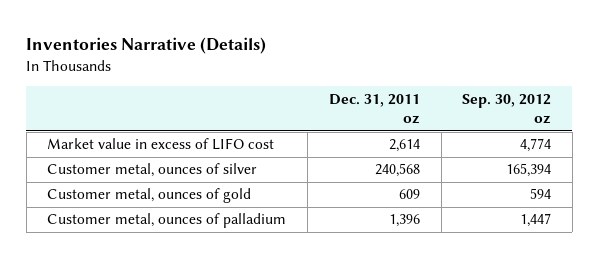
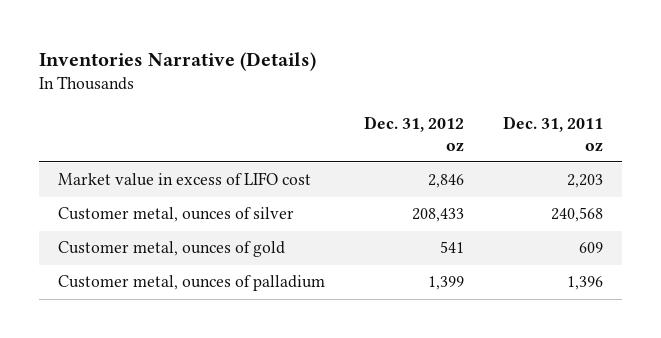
[462,93,552,125] Sep. 30, 2012 oz -> none
none -> [363,115,464,152] Dec. 31, 2012 oz
[388,139,420,153] 2,614 -> [566,174,603,189] 2,203

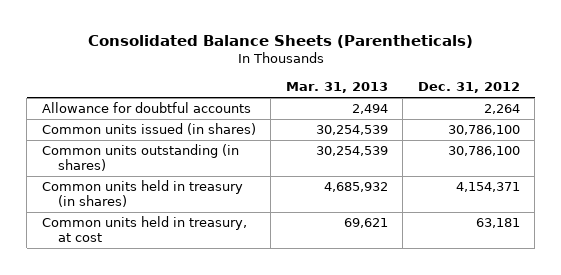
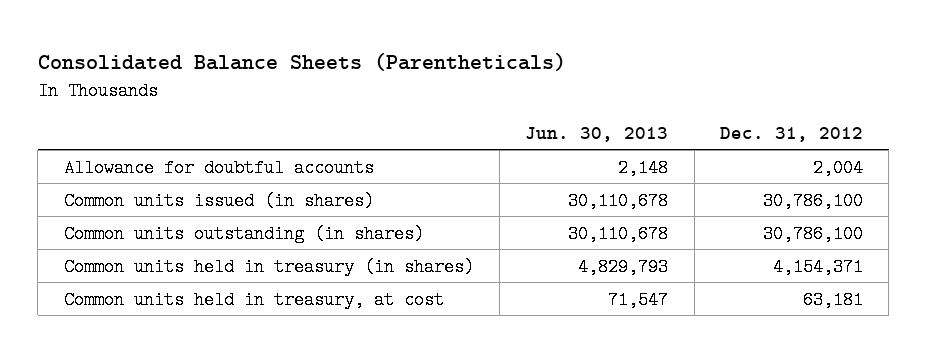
[285,82,388,94] Mar. 31, 2013 -> none
none -> [525,126,669,142] Jun. 30, 2013
[483,104,520,115] 2,264 -> [812,158,863,177] 2,004

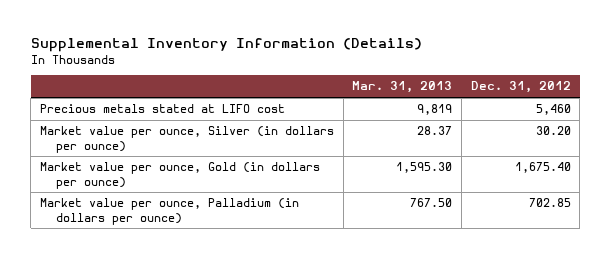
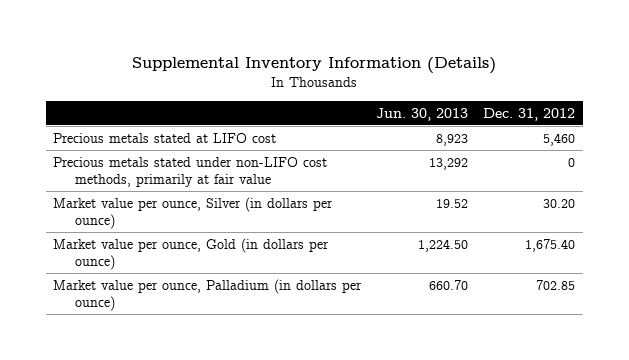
[352,81,453,94] Mar. 31, 2013 -> none
none -> [376,107,469,121] Jun. 30, 2013
none -> [53,156,328,187] Precious metals stated under non-LIFO cost methods, primarily at fair value

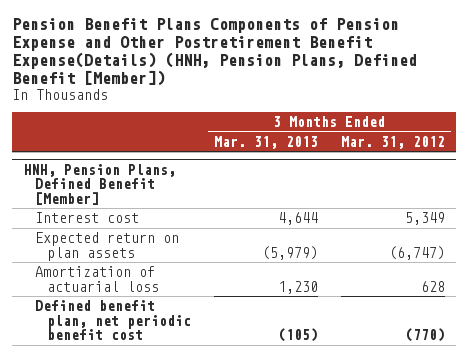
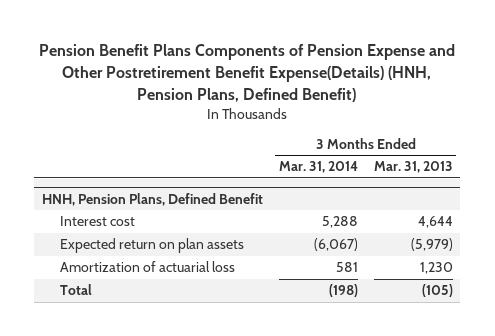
[12,18,418,87] Pension Benefit Plans Components of Pension Expense and Other Postretirement Benefit Expense(Details) (HNH, Pension Plans, Defined Benefit [Member]) -> [39,44,456,102] Pension Benefit Plans Components of Pension Expense and Other Postretirement Benefit Expense(Details) (HNH, Pension Plans, Defined Benefit)
[340,135,445,149] Mar. 31, 2012 -> none
none -> [278,161,358,174] Mar. 31, 2014
[23,163,176,205] HNH, Pension Plans, Defined Benefit [Member] -> [42,192,264,206] HNH, Pension Plans, Defined Benefit
[35,300,191,341] Defined benefit plan, net periodic benefit cost -> [60,284,93,296] Total

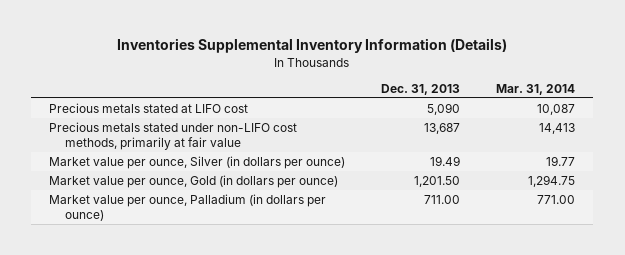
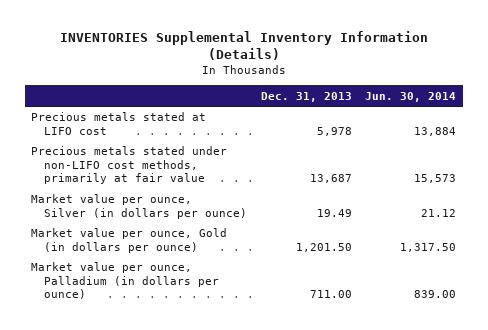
[117,38,508,54] Inventories Supplemental Inventory Information (Details) -> [59,30,428,61] INVENTORIES Supplemental Inventory Information (Details)
[496,83,576,95] Mar. 31, 2014 -> none
none -> [365,91,457,102] Jun. 30, 2014
[427,102,461,115] 5,090 -> [316,126,352,136] 5,978

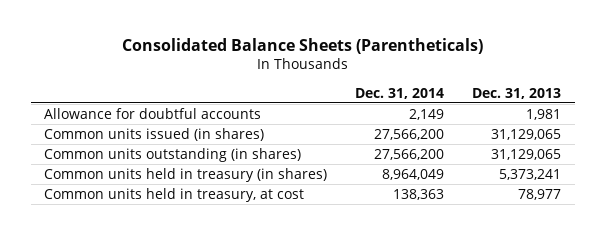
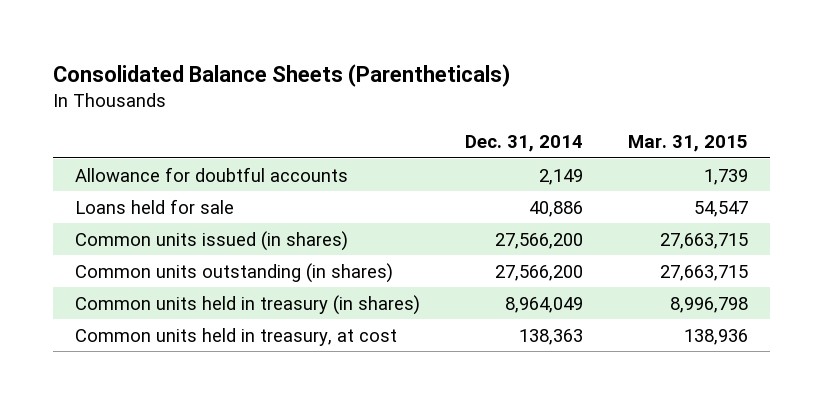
[472,87,562,99] Dec. 31, 2013 -> none
none -> [627,135,748,153] Mar. 31, 2015
none -> [75,198,235,214] Loans held for sale

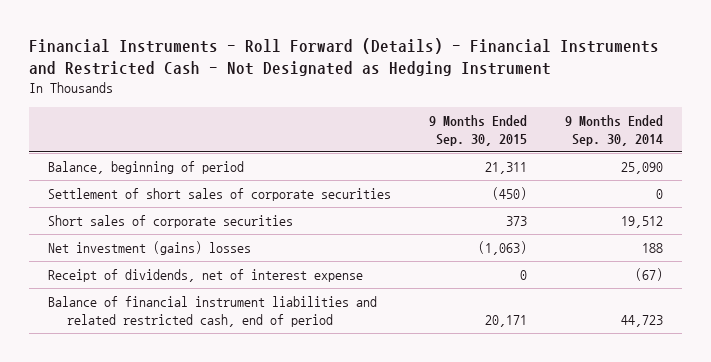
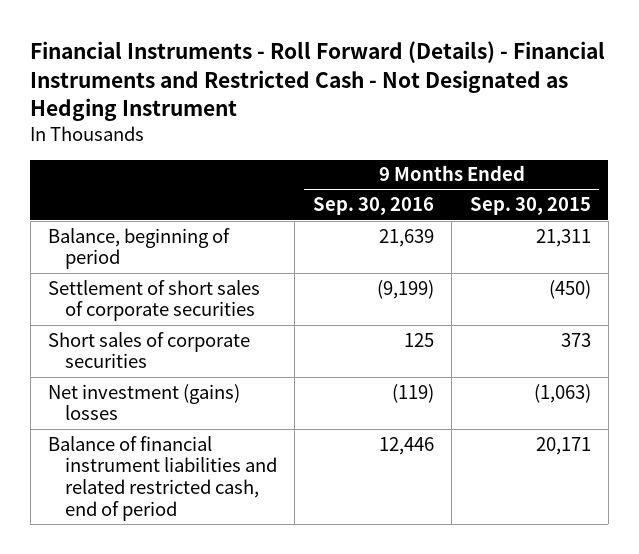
[564,114,663,146] 9 Months Ended Sep. 30, 2014 -> none
none -> [312,197,434,216] Sep. 30, 2016
[48,268,364,282] Receipt of dividends, net of interest expense -> none

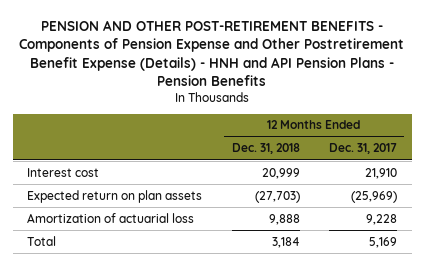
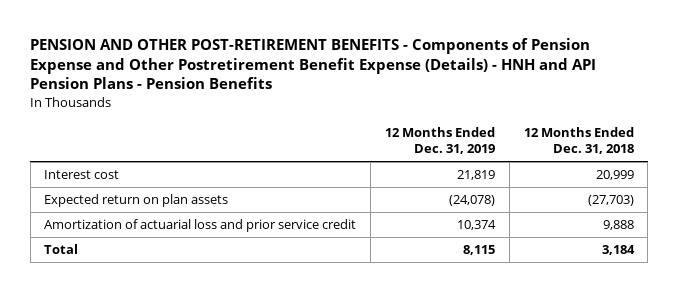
[328,143,397,155] Dec. 31, 2017 -> none
none -> [385,126,496,154] 12 Months Ended Dec. 31, 2019
[27,212,195,223] Amortization of actuarial loss -> [44,219,357,233] Amortization of actuarial loss and prior service credit

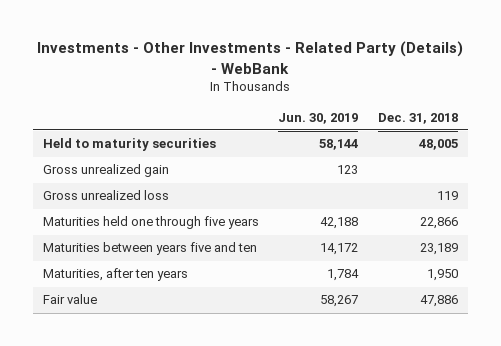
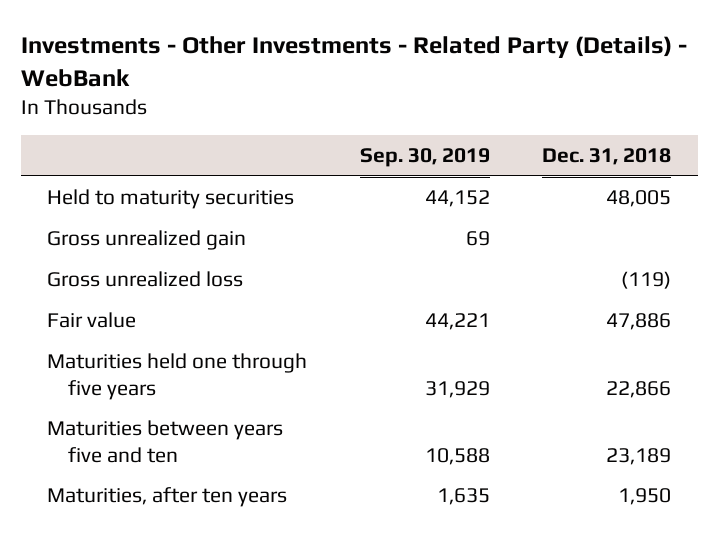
[278,112,359,124] Jun. 30, 2019 -> none
none -> [359,148,490,168] Sep. 30, 2019
[437,191,459,201] 119 -> [621,271,672,290] (119)
[42,294,97,305] Fair value -> [47,312,137,329] Fair value

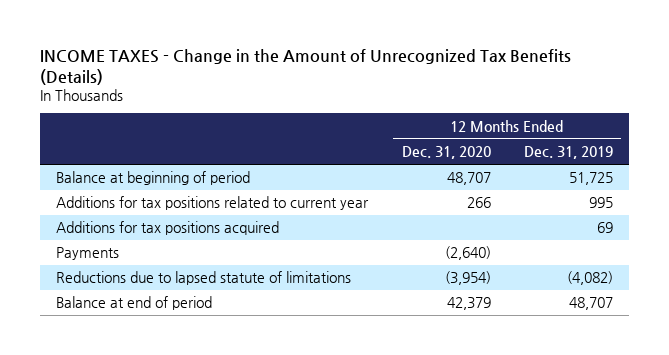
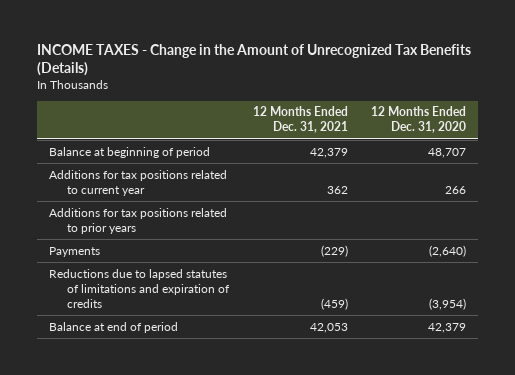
[523,146,613,160] Dec. 31, 2019 -> none
none -> [252,106,348,134] 12 Months Ended Dec. 31, 2021
[56,221,280,236] Additions for tax positions acquired -> none
none -> [48,207,227,234] Additions for tax positions related to prior years
[56,271,352,286] Reductions due to lapsed statute of limitations -> [48,268,231,308] Reductions due to lapsed statutes of limitations and expiration of credits

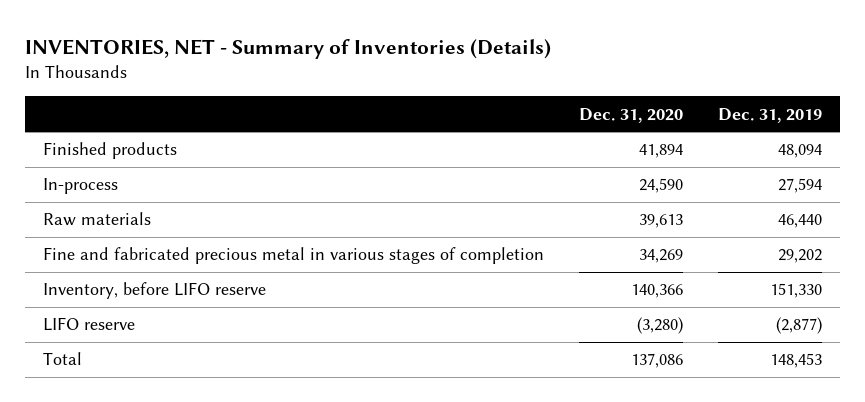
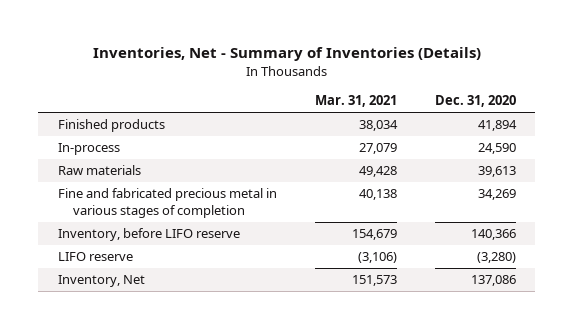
[25,38,552,59] INVENTORIES, NET - Summary of Inventories (Details) -> [92,47,481,62] Inventories, Net - Summary of Inventories (Details)
[718,107,823,123] Dec. 31, 2019 -> none
none -> [314,94,397,107] Mar. 31, 2021
[42,352,82,366] Total -> [57,275,145,288] Inventory, Net

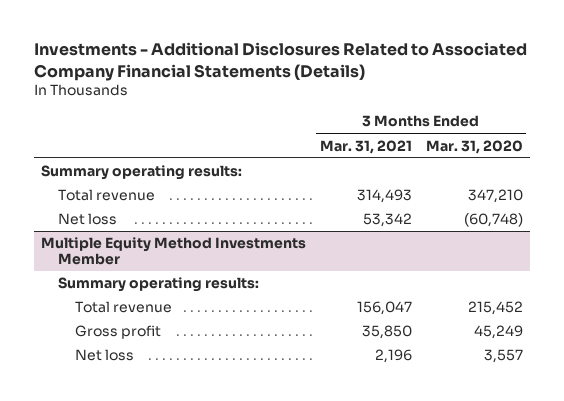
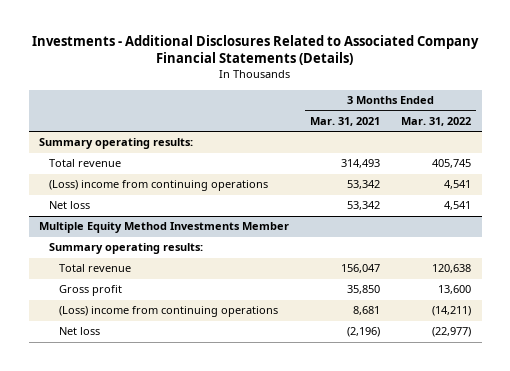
[425,139,523,154] Mar. 31, 2020 -> none
none -> [401,116,472,126] Mar. 31, 2022
none -> [49,180,269,192] (Loss) income from continuing operations
none -> [59,306,279,318] (Loss) income from continuing operations
[374,349,412,364] 2,196 -> [347,327,381,338] (2,196)

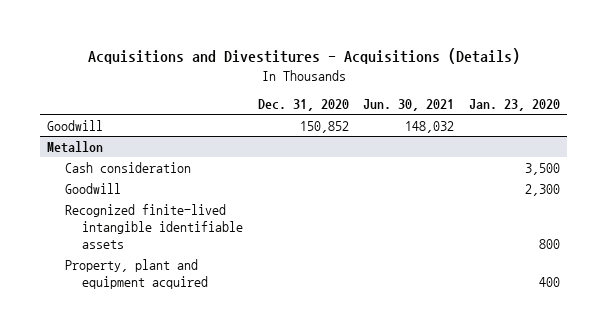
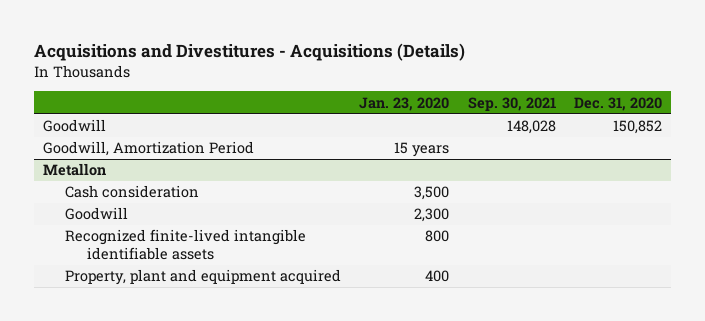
[363,99,455,112] Jun. 30, 2021 -> none
none -> [467,96,556,111] Sep. 30, 2021
none -> [43,141,255,157] Goodwill, Amortization Period

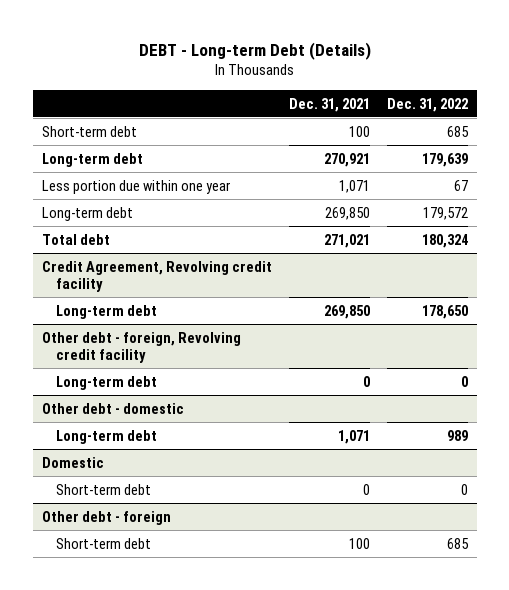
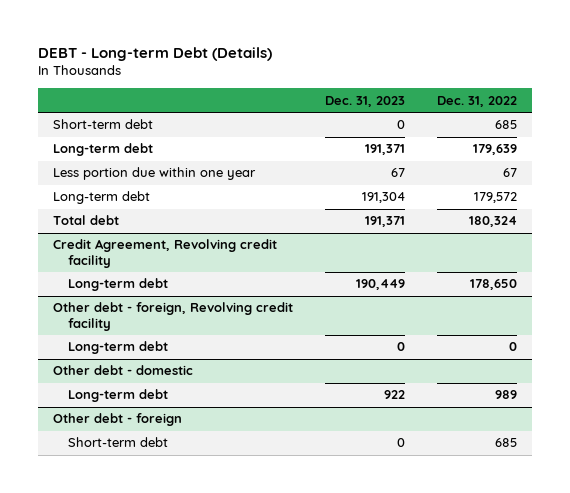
[288,97,370,112] Dec. 31, 2021 -> none
none -> [324,95,405,107] Dec. 31, 2023
[41,456,104,468] Domestic -> none
[56,483,152,495] Short-term debt -> none

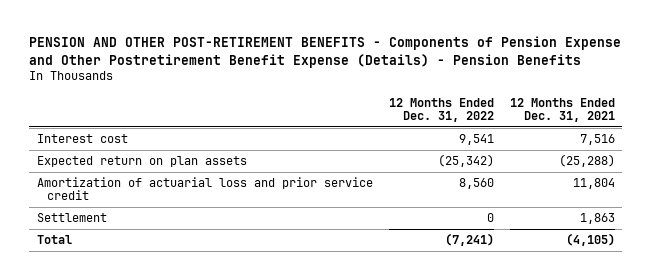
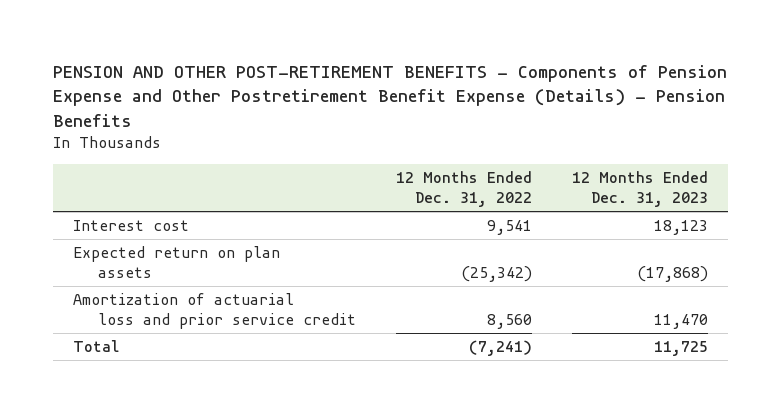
[509,97,615,123] 12 Months Ended Dec. 31, 2021 -> none
none -> [571,170,708,207] 12 Months Ended Dec. 31, 2023
[36,213,107,223] Settlement -> none

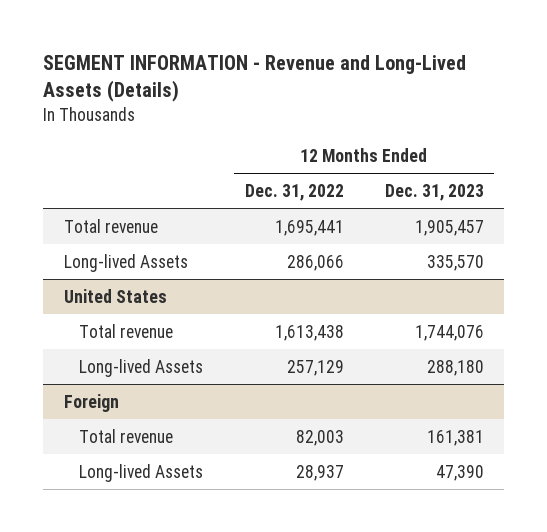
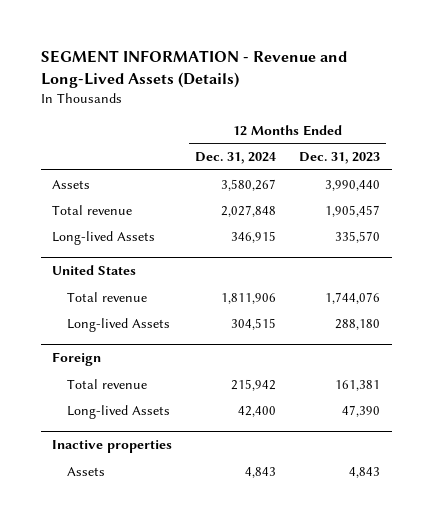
[244,183,344,201] Dec. 31, 2022 -> none
none -> [195,152,277,165] Dec. 31, 2024
none -> [52,179,91,189] Assets
none -> [52,440,173,454] Inactive properties
none -> [67,466,106,476] Assets

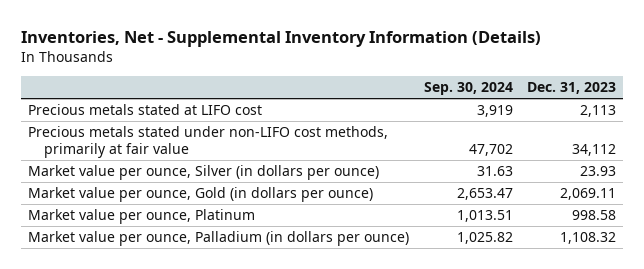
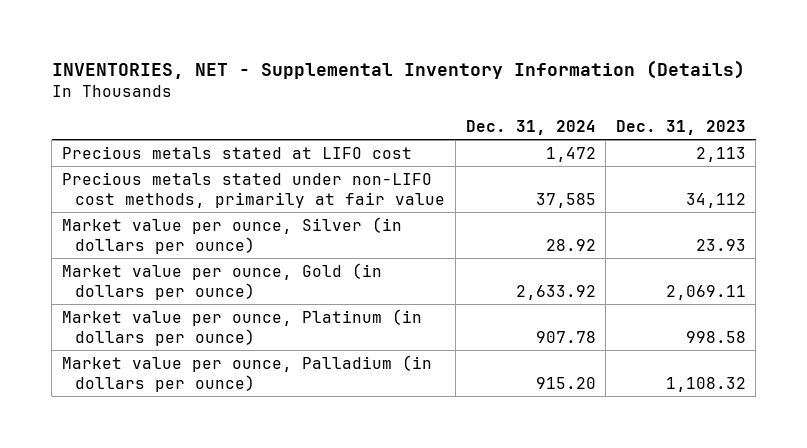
[20,30,541,47] Inventories, Net - Supplemental Inventory Information (Details) -> [51,59,745,79] INVENTORIES, NET - Supplemental Inventory Information (Details)
[423,82,513,96] Sep. 30, 2024 -> none
none -> [465,119,596,135] Dec. 31, 2024
[28,209,256,225] Market value per ounce, Platinum -> [61,308,422,346] Market value per ounce, Platinum (in dollars per ounce)

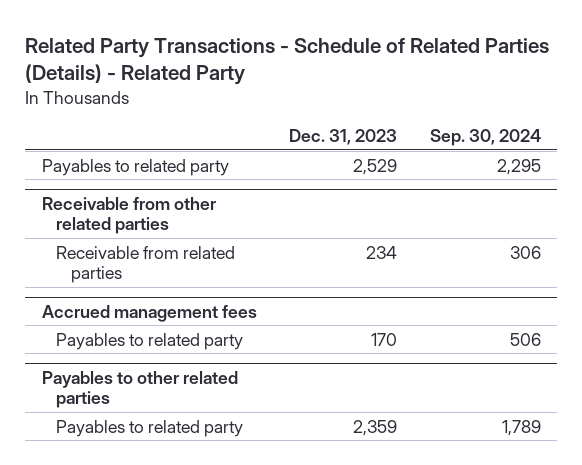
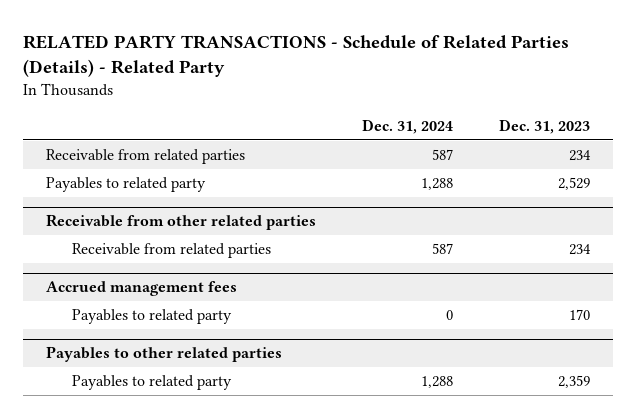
[25,37,550,85] Related Party Transactions - Schedule of Related Parties (Details) - Related Party -> [23,35,570,78] RELATED PARTY TRANSACTIONS - Schedule of Related Parties (Details) - Related Party
[429,128,541,146] Sep. 30, 2024 -> none
none -> [362,118,454,134] Dec. 31, 2024
none -> [46,149,246,165] Receivable from related parties

